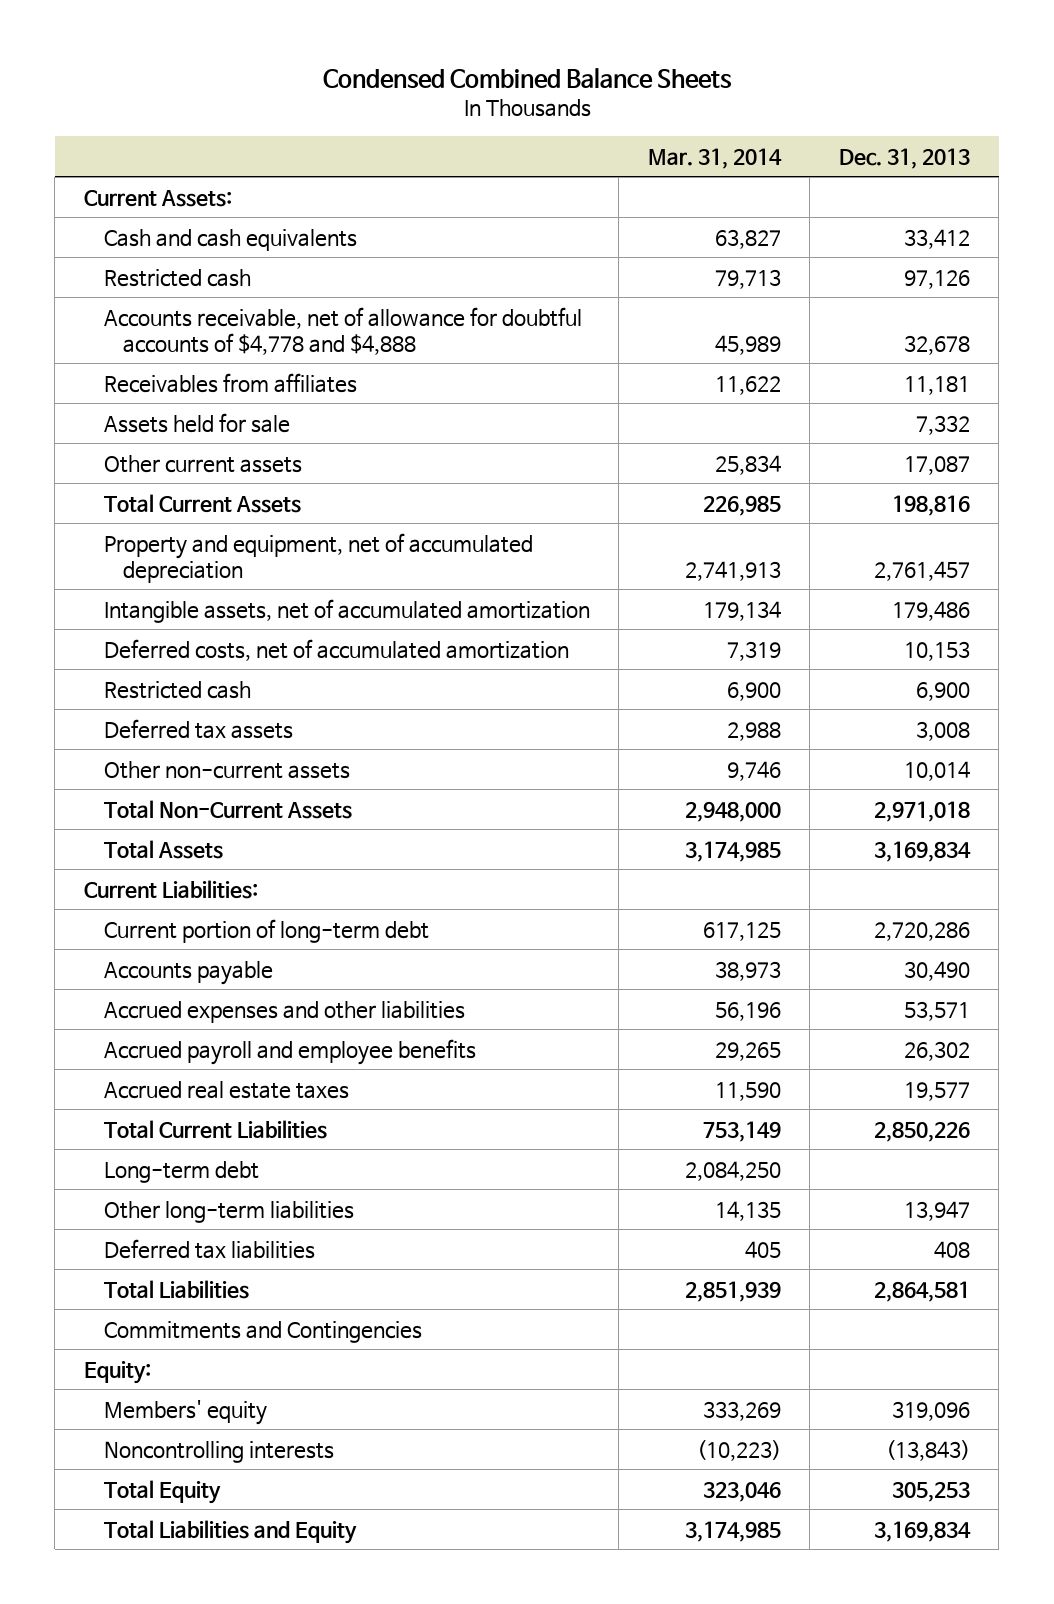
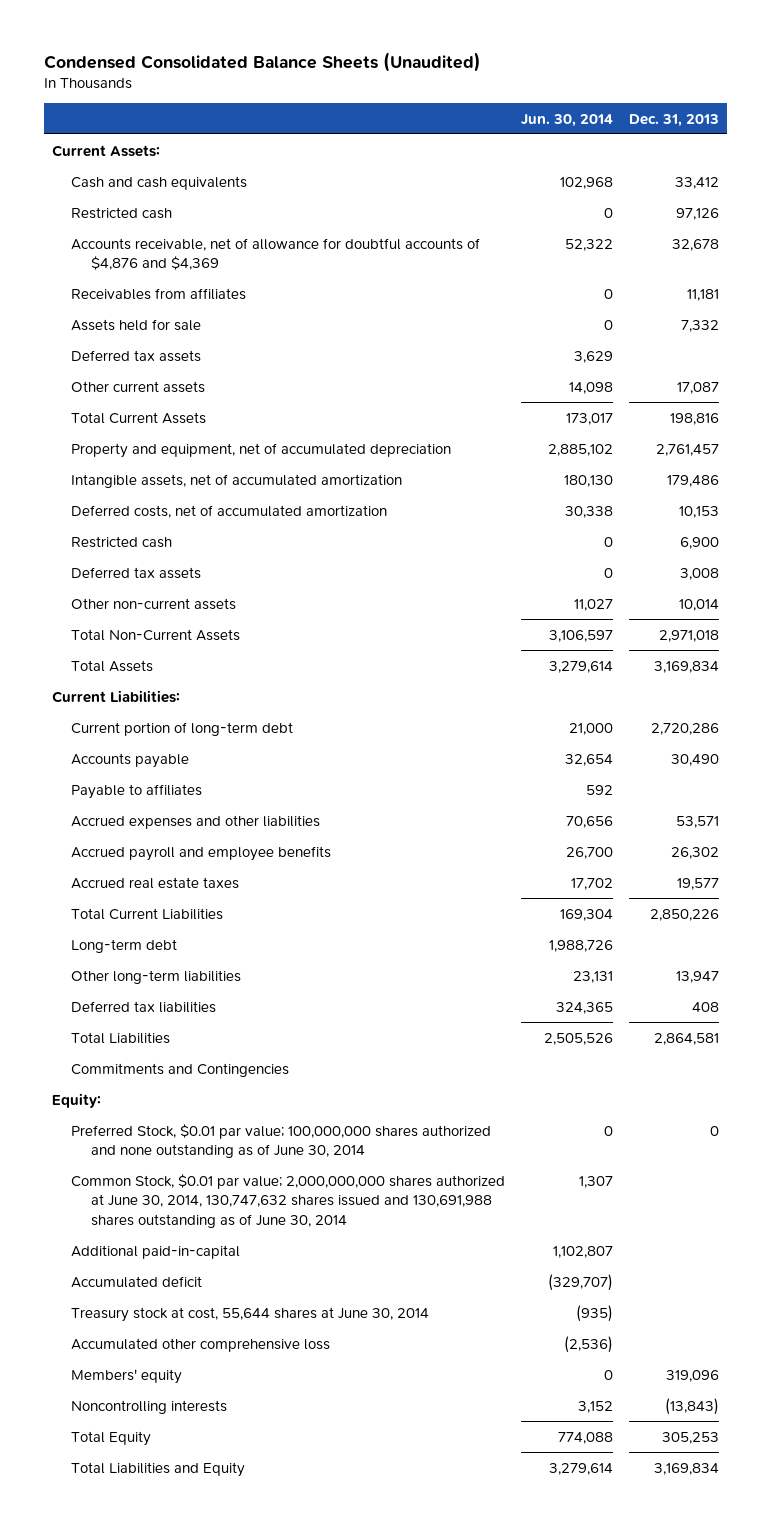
[322,68,732,90] Condensed Combined Balance Sheets -> [44,51,482,72] Condensed Consolidated Balance Sheets (Unaudited)
[647,147,782,169] Mar. 31, 2014 -> none
none -> [521,113,614,127] Jun. 30, 2014
[103,306,582,355] Accounts receivable, net of allowance for doubtful accounts of $4,778 and $4,888 -> [71,237,481,271] Accounts receivable, net of allowance for doubtful accounts of $4,876 and $4,369
none -> [71,349,202,362] Deferred tax assets
none -> [71,783,203,799] Payable to affiliates
none -> [71,1123,492,1159] Preferred Stock, $0.01 par value; 100,000,000 shares authorized and none outstanding as of June 30, 2014
none -> [71,1173,506,1228] Common Stock, $0.01 par value; 2,000,000,000 shares authorized at June 30, 2014, 130,747,632 shares issued and 130,691,988 shares outstanding as of June 30, 2014
none -> [71,1244,241,1259] Additional paid-in-capital
none -> [71,1275,203,1288] Accumulated deficit
none -> [71,1306,430,1322] Treasury stock at cost, 55,644 shares at June 30, 2014
none -> [71,1337,331,1352] Accumulated other comprehensive loss

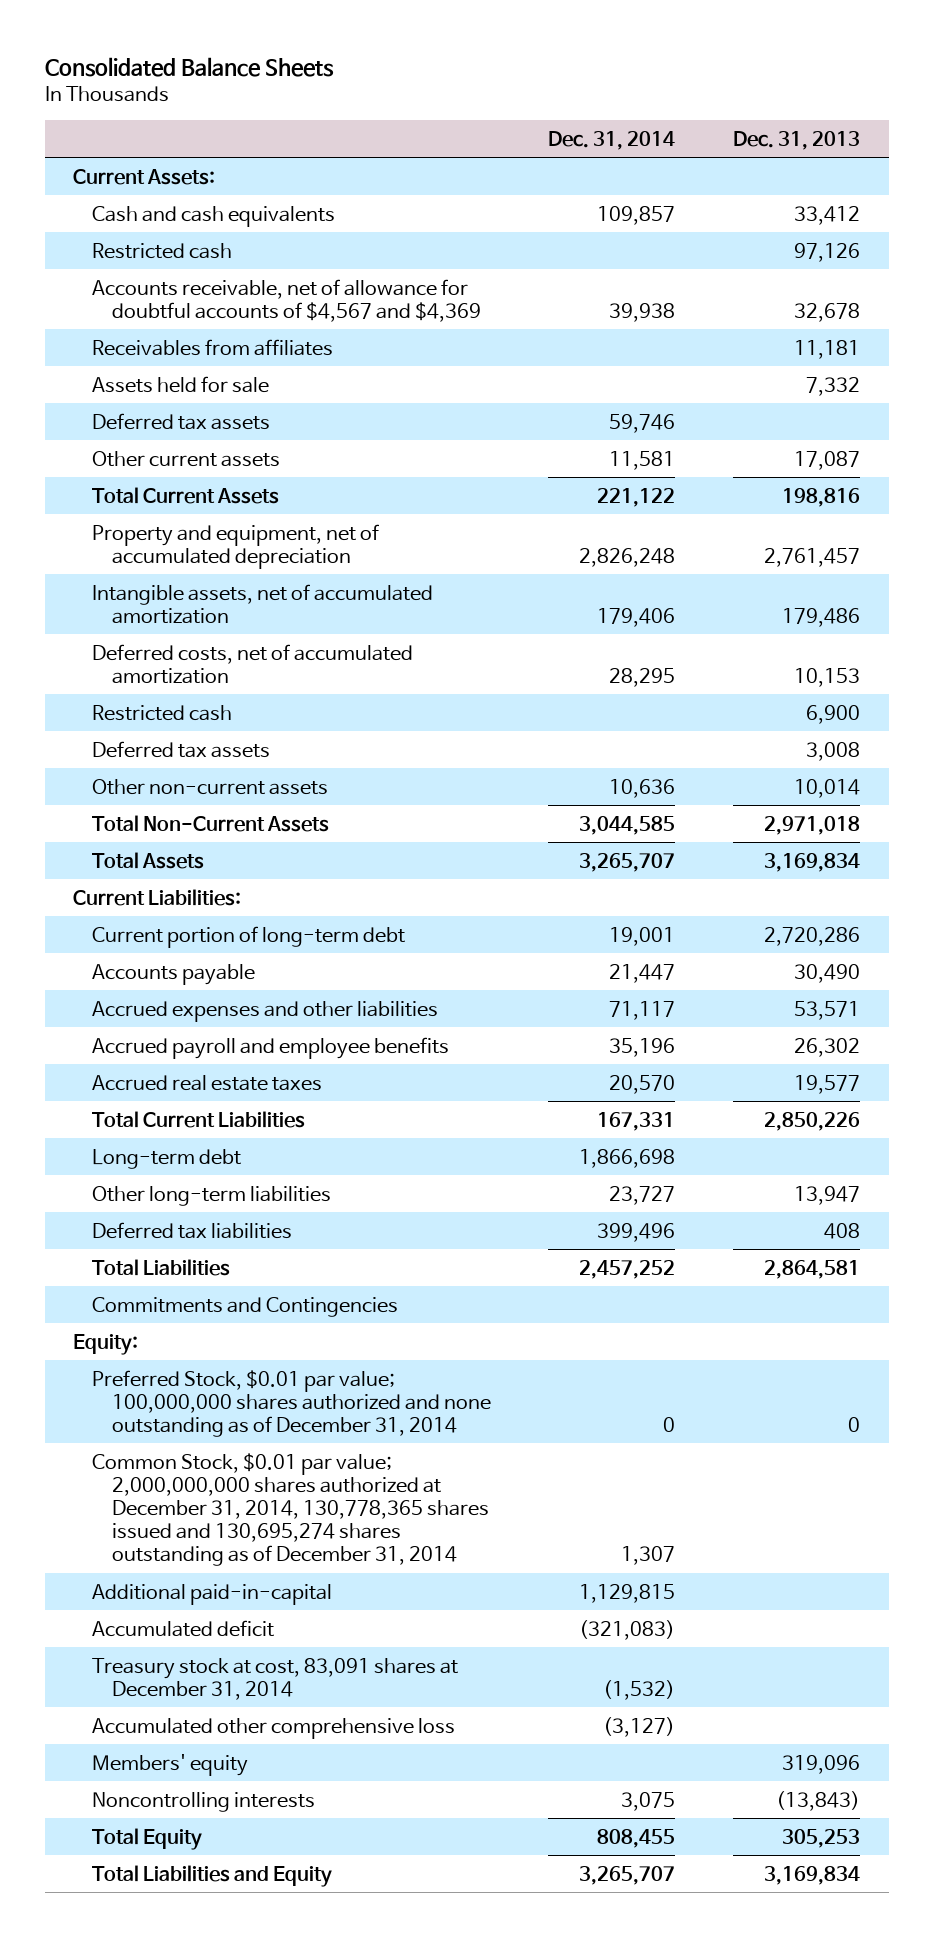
[44,51,482,72] Condensed Consolidated Balance Sheets (Unaudited) -> [44,56,334,77] Consolidated Balance Sheets
[521,113,614,127] Jun. 30, 2014 -> none
none -> [548,130,676,150] Dec. 31, 2014
[71,237,481,271] Accounts receivable, net of allowance for doubtful accounts of $4,876 and $4,369 -> [92,278,481,322] Accounts receivable, net of allowance for doubtful accounts of $4,567 and $4,369
[71,783,203,799] Payable to affiliates -> none
[71,1123,492,1159] Preferred Stock, $0.01 par value; 100,000,000 shares authorized and none outstanding as of June 30, 2014 -> [92,1369,491,1437] Preferred Stock, $0.01 par value; 100,000,000 shares authorized and none outstanding as of December 31, 2014
[71,1173,506,1228] Common Stock, $0.01 par value; 2,000,000,000 shares authorized at June 30, 2014, 130,747,632 shares issued and 130,691,988 shares outstanding as of June 30, 2014 -> [92,1452,489,1567] Common Stock, $0.01 par value; 2,000,000,000 shares authorized at December 31, 2014, 130,778,365 shares issued and 130,695,274 shares outstanding as of December 31, 2014
[71,1306,430,1322] Treasury stock at cost, 55,644 shares at June 30, 2014 -> [92,1657,459,1700] Treasury stock at cost, 83,091 shares at December 31, 2014

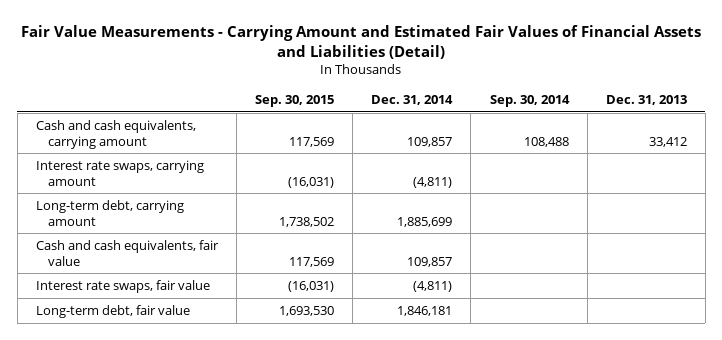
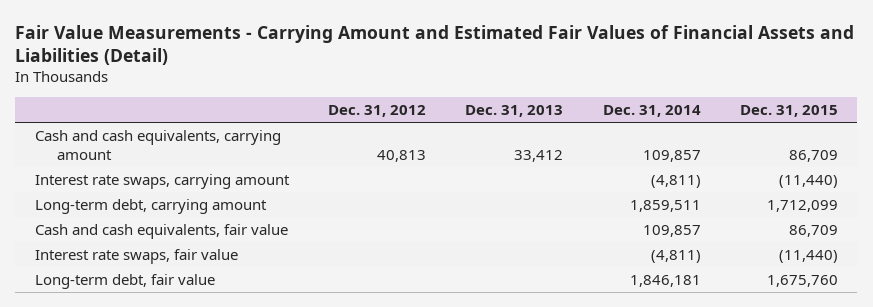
[254,94,334,107] Sep. 30, 2015 -> none
[489,94,570,107] Sep. 30, 2014 -> none
none -> [328,104,427,117] Dec. 31, 2012
none -> [739,104,838,117] Dec. 31, 2015
[397,216,453,227] 1,885,699 -> [629,199,701,212] 1,859,511

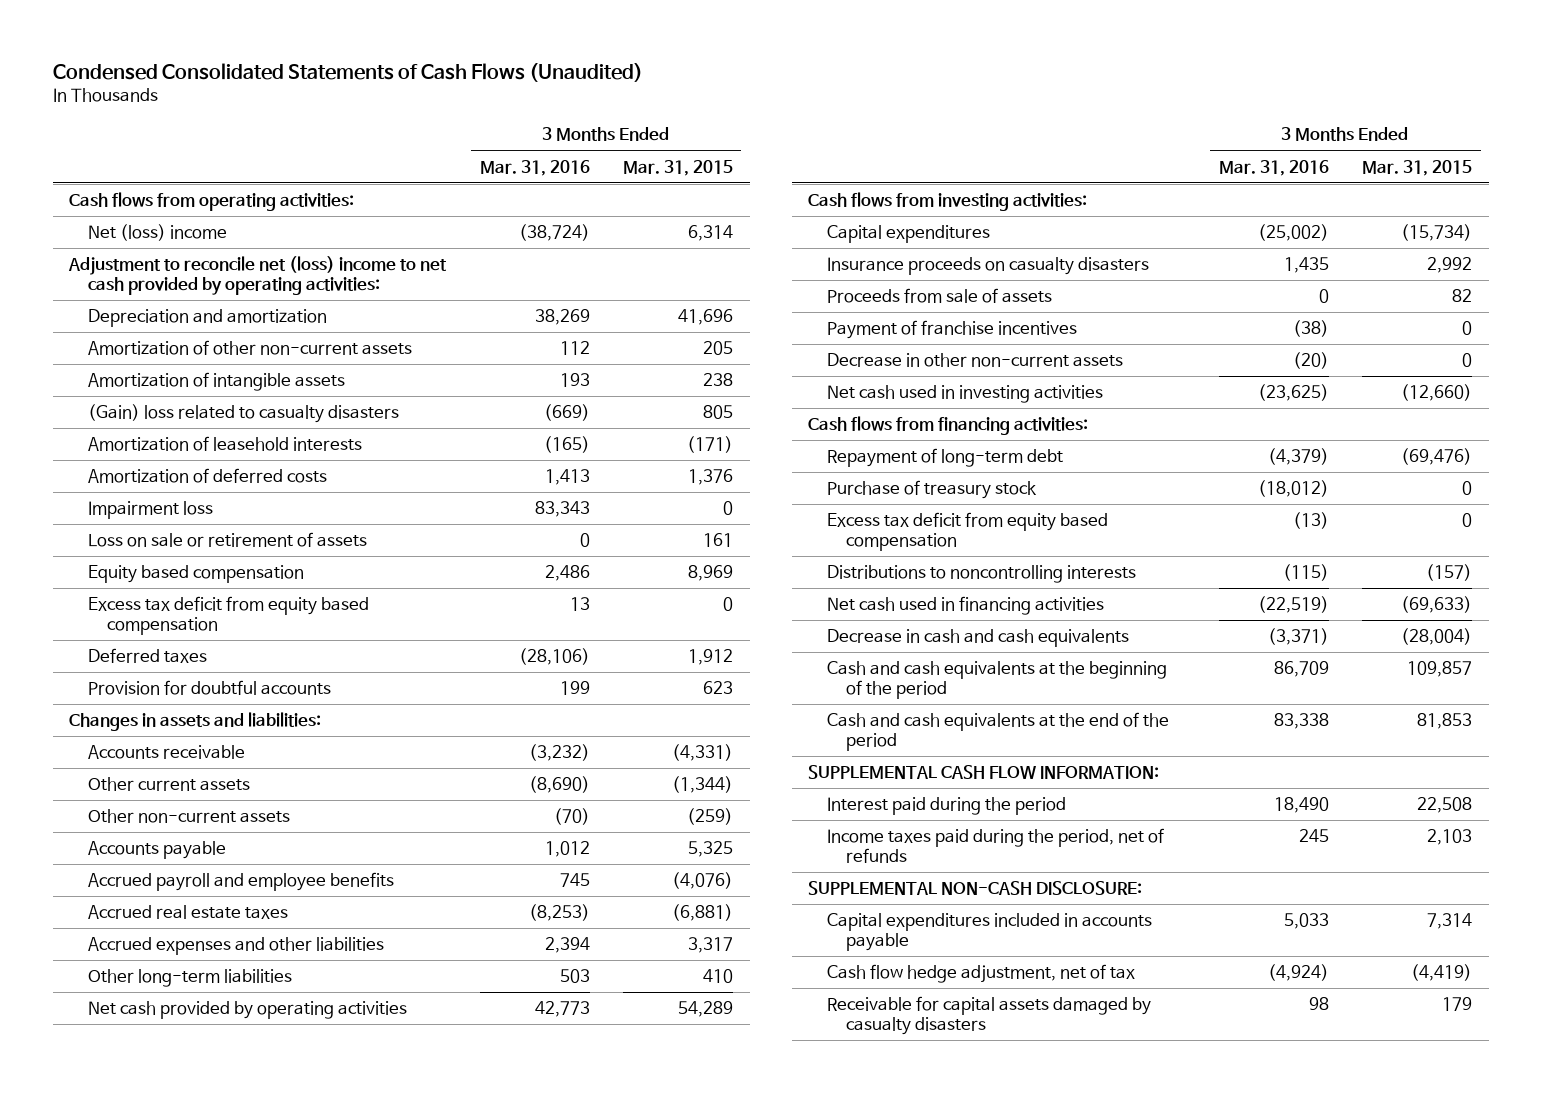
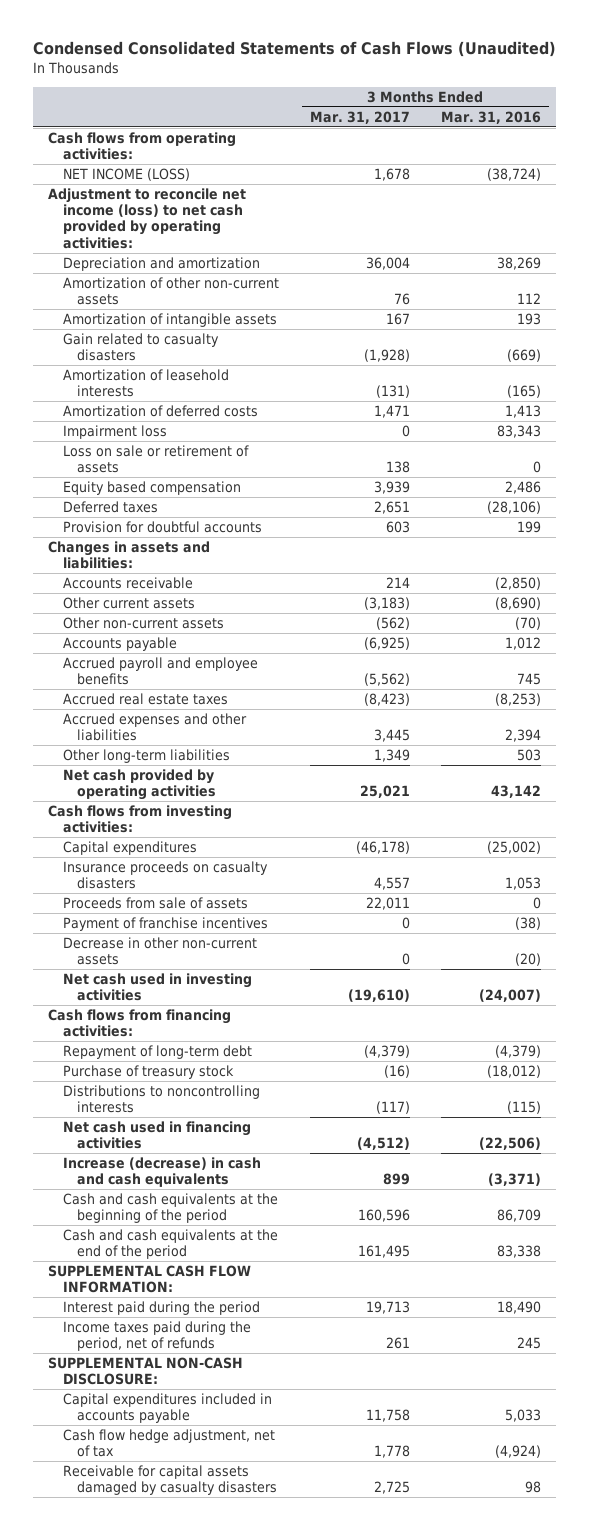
[623,159,734,176] Mar. 31, 2015 -> none
none -> [309,110,410,124] Mar. 31, 2017
[87,224,227,242] Net (loss) income -> [62,168,190,182] NET INCOME (LOSS)
[68,256,448,295] Adjustment to reconcile net (loss) income to net cash provided by operating activities: -> [48,188,247,249] Adjustment to reconcile net income (loss) to net cash provided by operating activities:
[87,404,399,424] (Gain) loss related to casualty disasters -> [62,333,219,362] Gain related to casualty disasters
[87,596,369,635] Excess tax deficit from equity based compensation -> none
[528,744,590,762] (3,232) -> [494,577,541,591] (2,850)
[534,1001,590,1018] 42,773 -> [490,785,541,799] 43,142
[1283,257,1329,274] 1,435 -> [504,877,541,891] 1,053
[1257,384,1329,402] (23,625) -> [478,989,541,1003] (24,007)
[827,512,1109,551] Excess tax deficit from equity based compensation -> none
[1257,596,1329,614] (22,519) -> [478,1137,541,1151] (22,506)
[827,629,1130,648] Decrease in cash and cash equivalents -> [62,1157,261,1188] Increase (decrease) in cash and cash equivalents

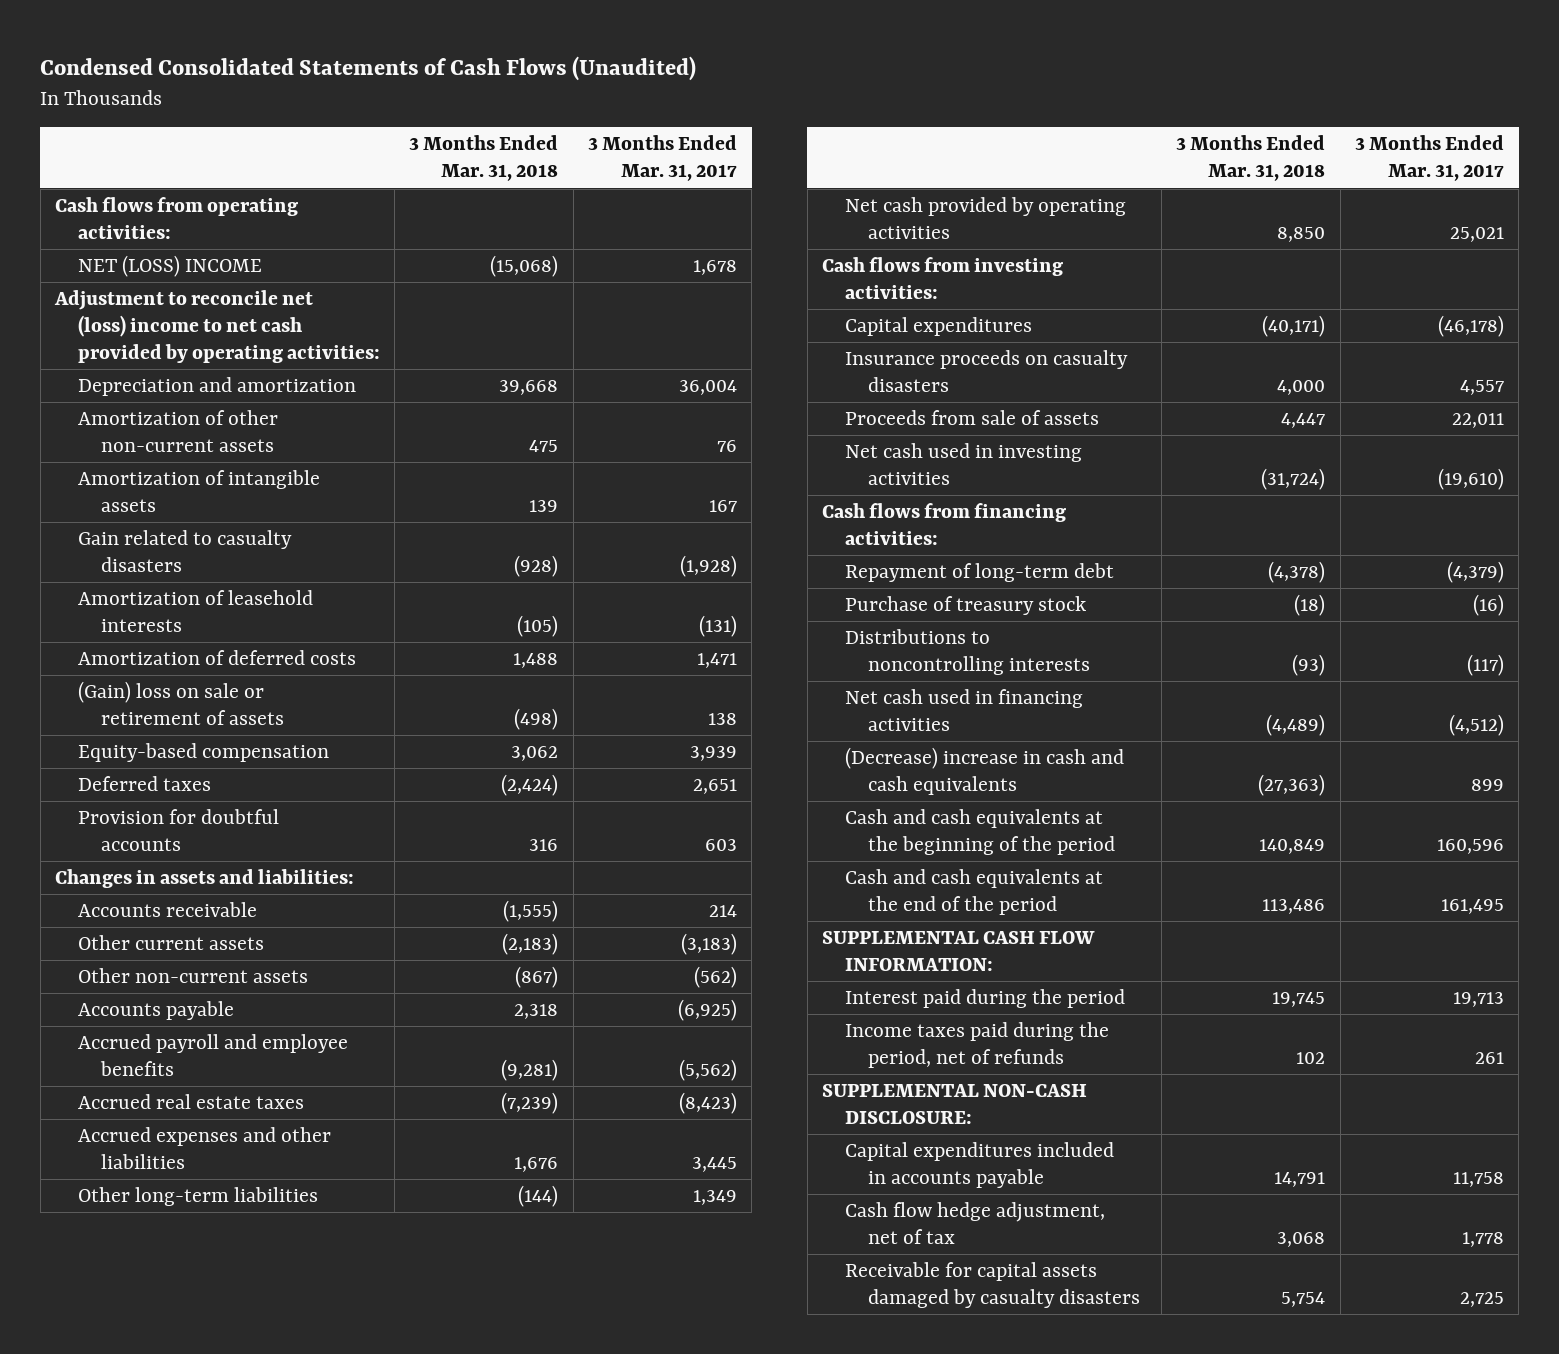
[440,110,541,124] Mar. 31, 2016 -> none
none -> [409,135,559,182] 3 Months Ended Mar. 31, 2018
[62,168,190,182] NET INCOME (LOSS) -> [77,255,262,278] NET (LOSS) INCOME
[48,188,247,249] Adjustment to reconcile net income (loss) to net cash provided by operating activities: -> [53,290,380,364] Adjustment to reconcile net (loss) income to net cash provided by operating activities:
[62,425,167,440] Impairment loss -> none
[62,445,249,474] Loss on sale or retirement of assets -> [77,681,284,726] (Gain) loss on sale or retirement of assets
[62,481,241,496] Equity based compensation -> [77,743,329,763] Equity-based compensation
[62,917,268,932] Payment of franchise incentives -> none
[62,937,257,966] Decrease in other non-current assets -> none
[62,1157,261,1188] Increase (decrease) in cash and cash equivalents -> [844,747,1124,796] (Decrease) increase in cash and cash equivalents

